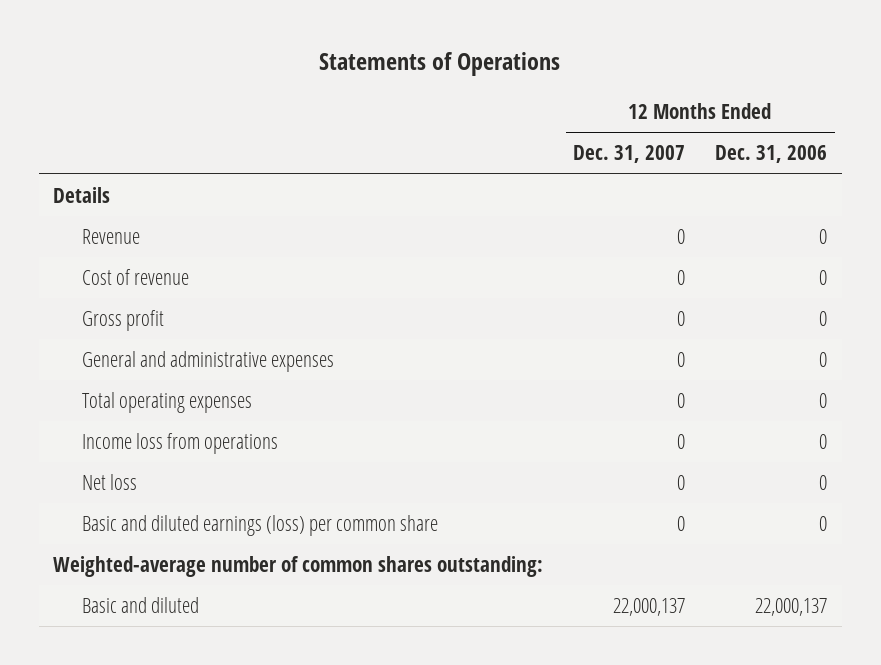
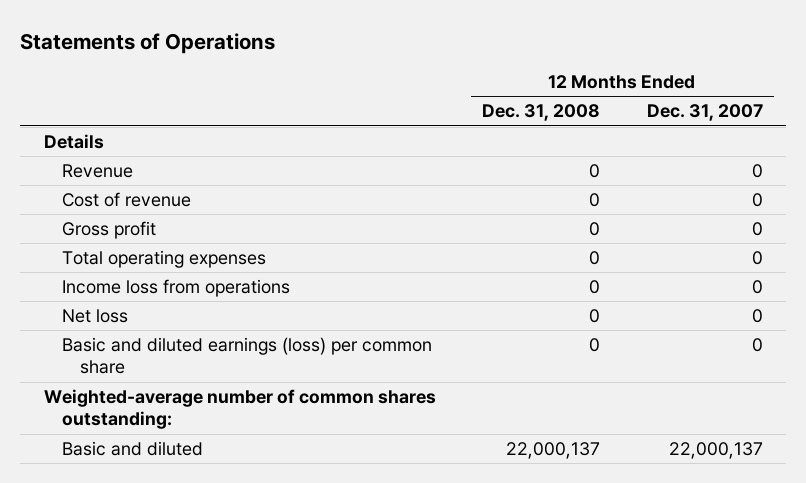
[715,145,828,164] Dec. 31, 2006 -> none
none -> [482,104,601,122] Dec. 31, 2008
[82,351,335,373] General and administrative expenses -> none

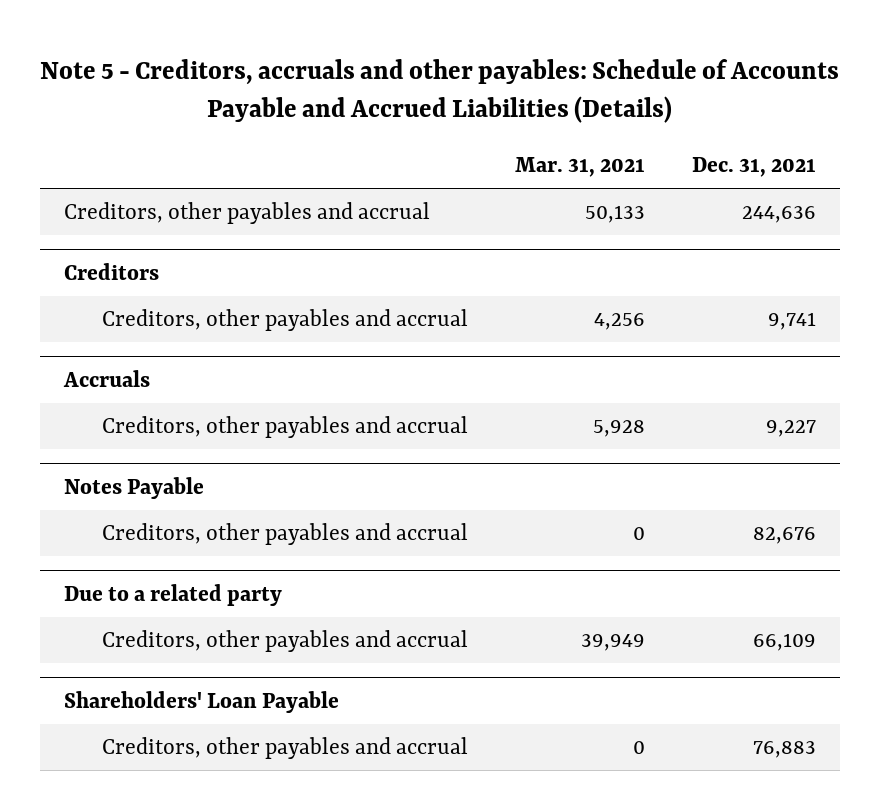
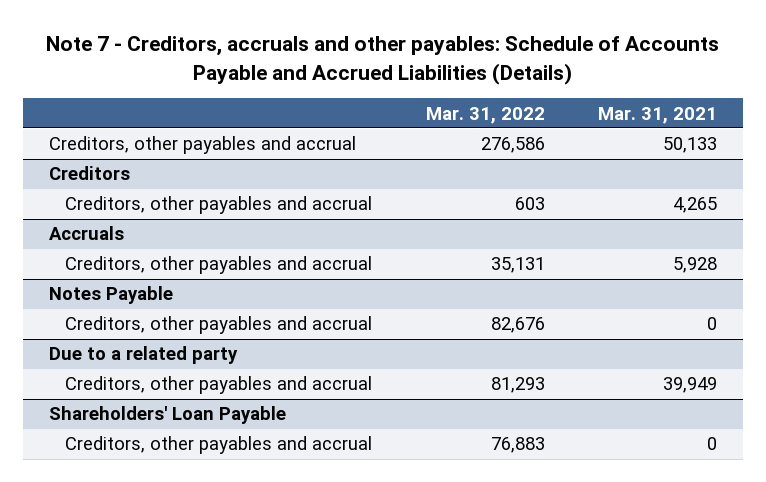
[39,58,839,124] Note 5 - Creditors, accruals and other payables: Schedule of Accounts Payable and Accrued Liabilities (Details) -> [46,36,720,85] Note 7 - Creditors, accruals and other payables: Schedule of Accounts Payable and Accrued Liabilities (Details)
[692,157,817,178] Dec. 31, 2021 -> none
none -> [425,106,545,124] Mar. 31, 2022
[593,313,645,331] 4,256 -> [672,197,717,214] 4,265

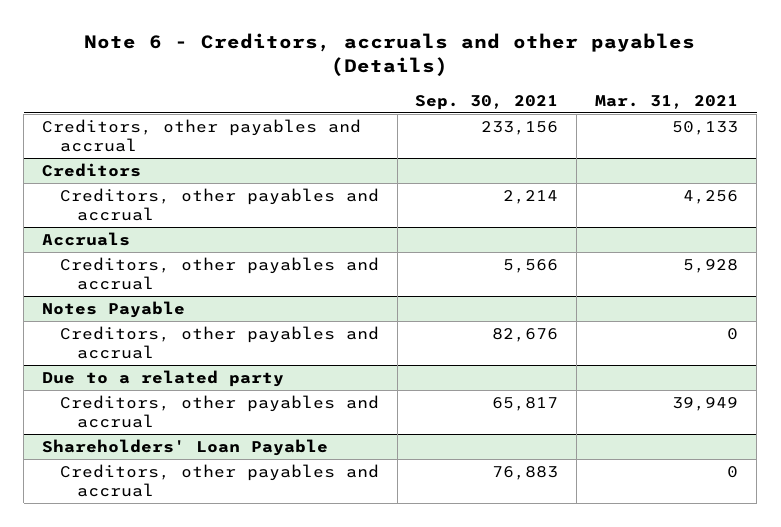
[46,36,720,85] Note 7 - Creditors, accruals and other payables: Schedule of Accounts Payable and Accrued Liabilities (Details) -> [84,33,696,77] Note 6 - Creditors, accruals and other payables (Details)
[425,106,545,124] Mar. 31, 2022 -> none
none -> [415,94,559,110] Sep. 30, 2021
[672,197,717,214] 4,265 -> [683,189,739,204] 4,256

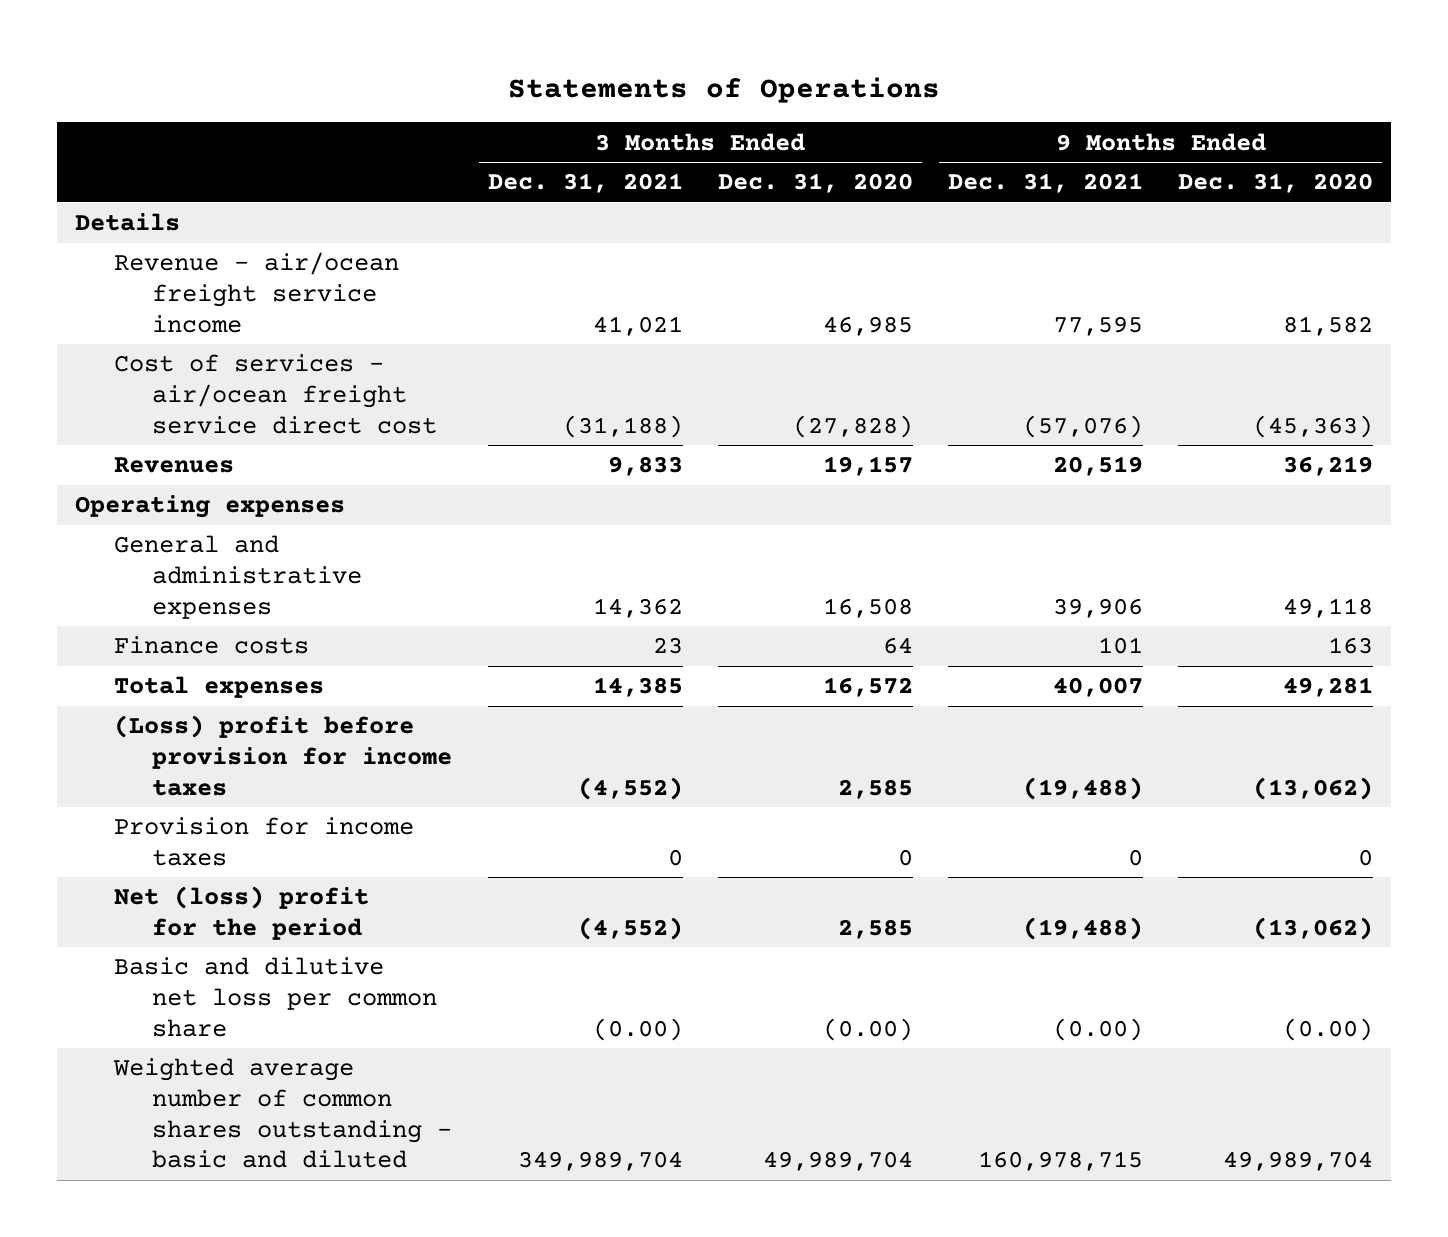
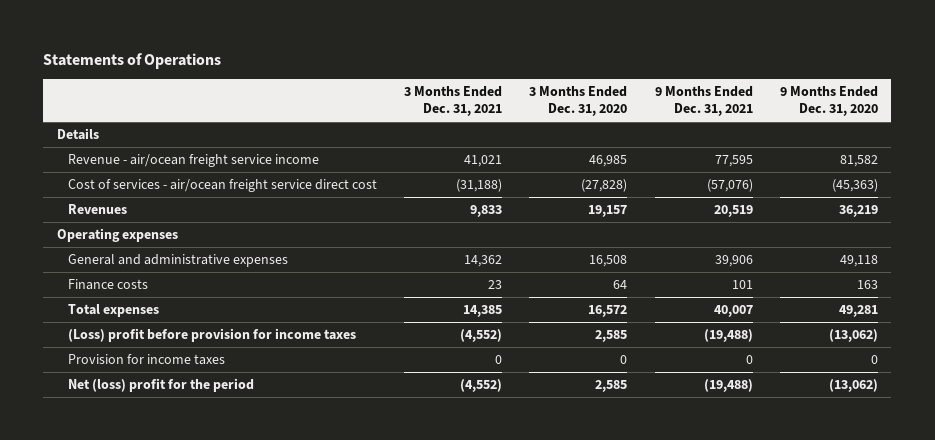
[113,957,438,1037] Basic and dilutive net loss per common share -> none
[112,1058,453,1169] Weighted average number of common shares outstanding - basic and diluted -> none

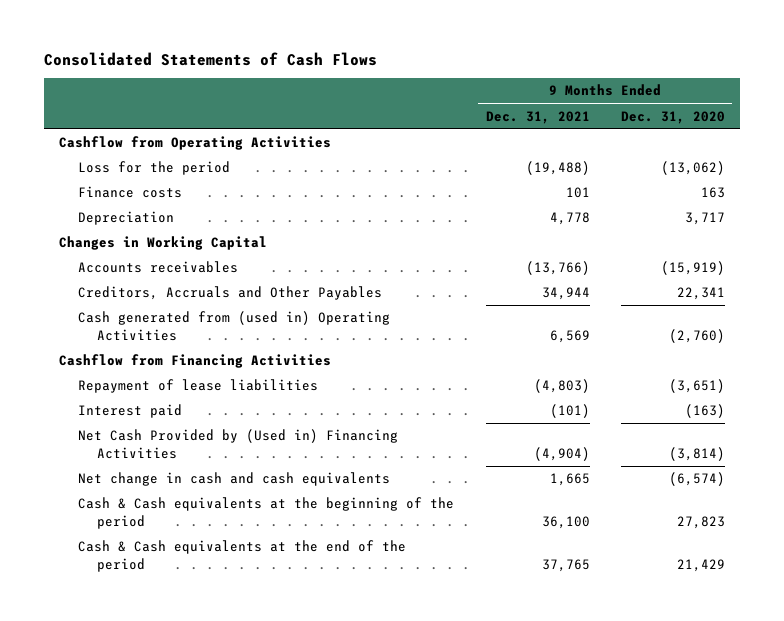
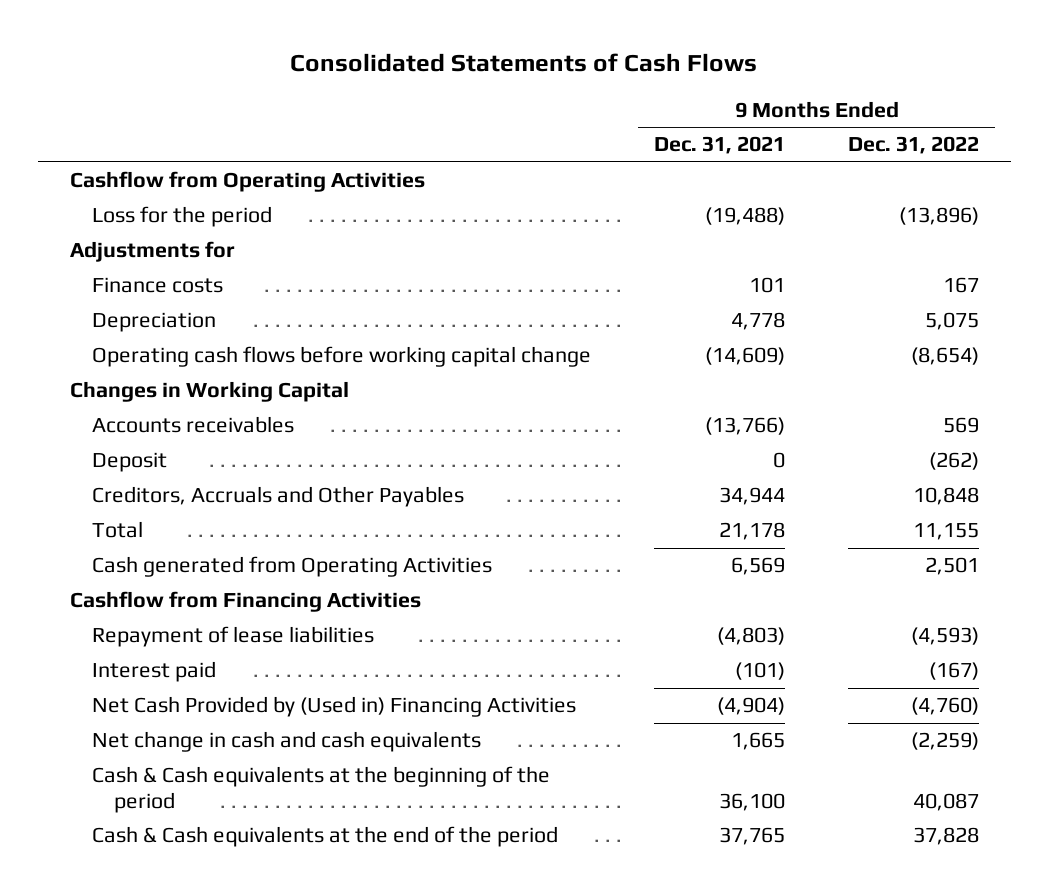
[620,110,725,124] Dec. 31, 2020 -> none
none -> [848,136,980,155] Dec. 31, 2022
none -> [69,241,235,263] Adjustments for
none -> [91,346,591,368] Operating cash flows before working capital change
none -> [91,452,167,473] Deposit
none -> [91,521,143,539] Total
[78,311,391,341] Cash generated from (used in) Operating Activities -> [91,556,492,578] Cash generated from Operating Activities

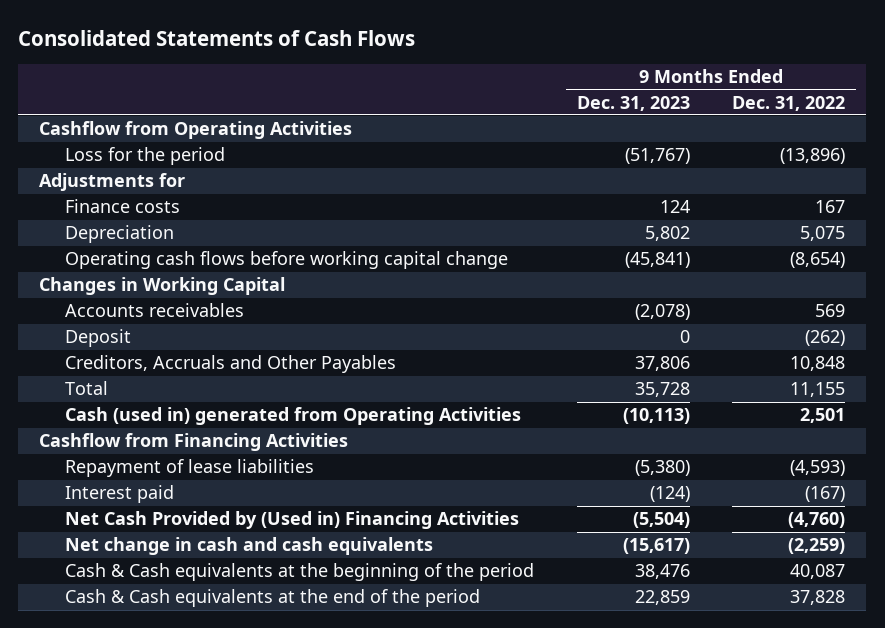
[653,136,785,155] Dec. 31, 2021 -> none
none -> [576,95,690,111] Dec. 31, 2023
[91,556,492,578] Cash generated from Operating Activities -> [65,407,522,426] Cash (used in) generated from Operating Activities

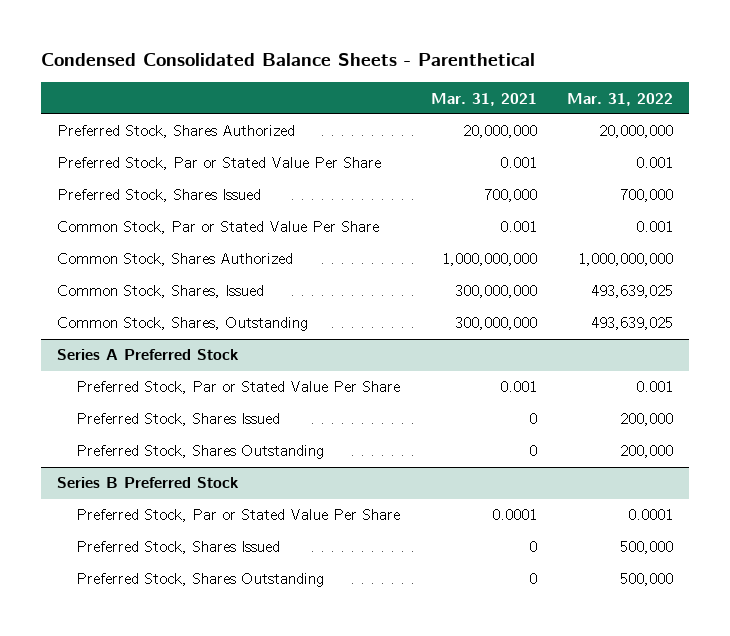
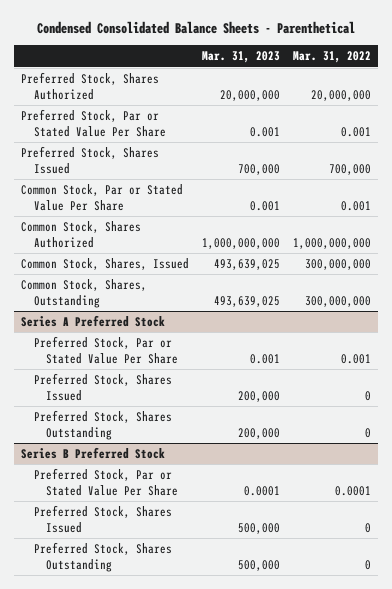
[430,92,537,106] Mar. 31, 2021 -> none
none -> [201,51,280,64] Mar. 31, 2023
[591,285,674,299] 493,639,025 -> [305,259,372,271] 300,000,000
[591,317,674,331] 493,639,025 -> [305,295,372,307] 300,000,000
[620,413,674,427] 200,000 -> [365,390,372,401] 0
[620,445,674,459] 200,000 -> [365,427,372,438] 0
[620,541,674,555] 500,000 -> [365,522,372,533] 0
[620,573,674,587] 500,000 -> [365,559,372,570] 0

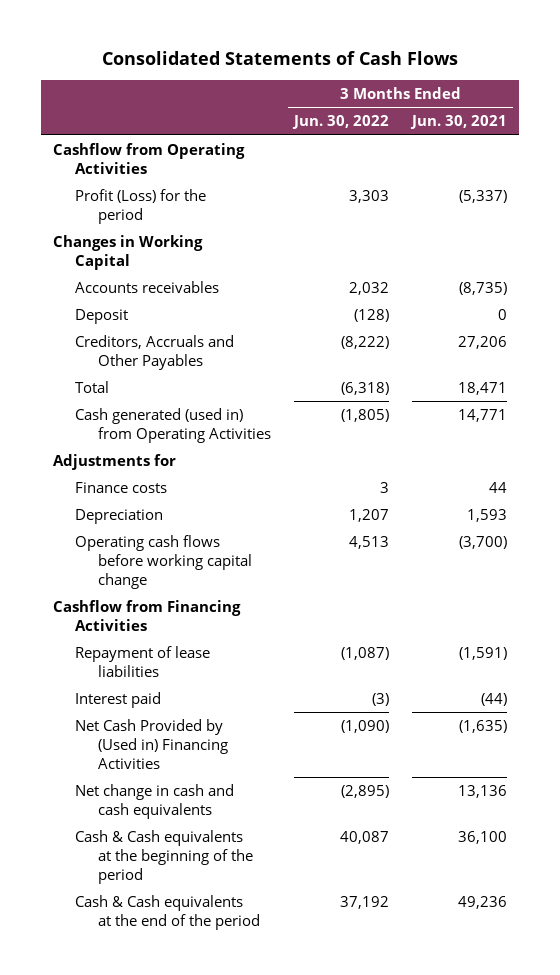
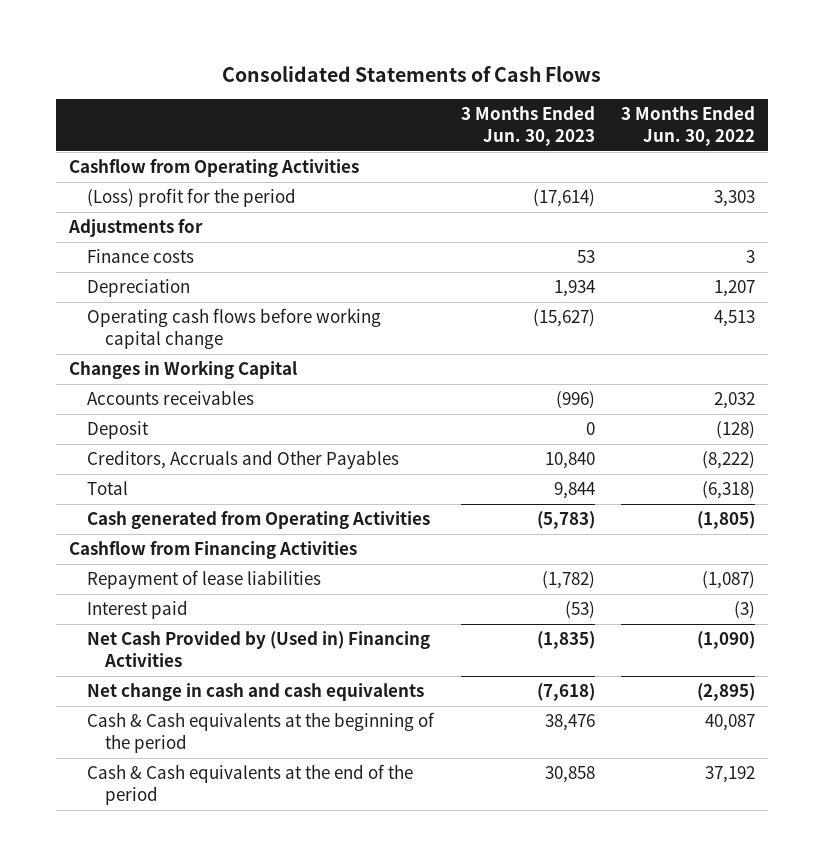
[410,115,508,130] Jun. 30, 2021 -> none
none -> [460,106,595,147] 3 Months Ended Jun. 30, 2023
[75,189,207,224] Profit (Loss) for the period -> [87,188,297,208] (Loss) profit for the period
[52,454,176,471] Adjustments for -> [67,219,203,238] Adjustments for
[75,482,168,494] Finance costs -> [87,249,195,264] Finance costs
[75,509,164,525] Depreciation -> [87,279,191,298] Depreciation
[75,535,253,589] Operating cash flows before working capital change -> [87,308,382,350] Operating cash flows before working capital change
[75,408,272,443] Cash generated (used in) from Operating Activities -> [87,511,431,530] Cash generated from Operating Activities

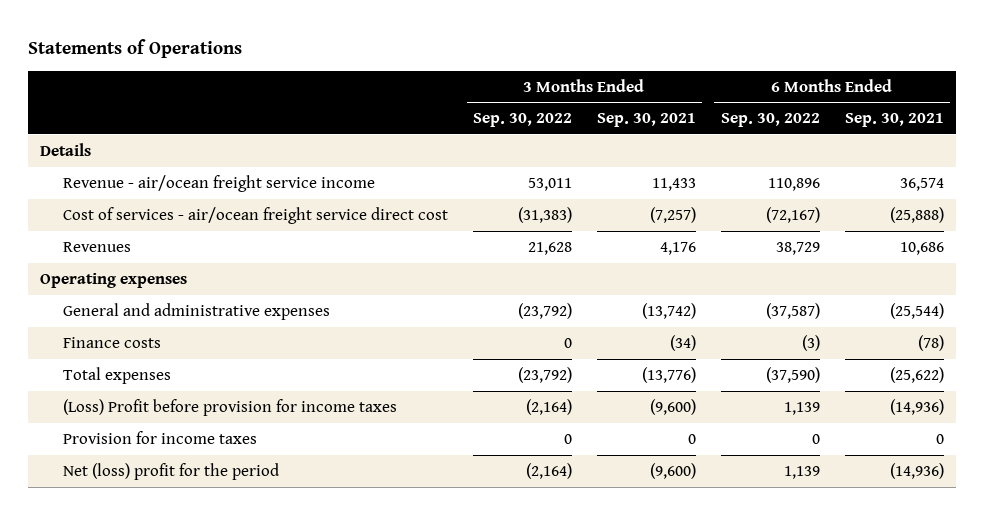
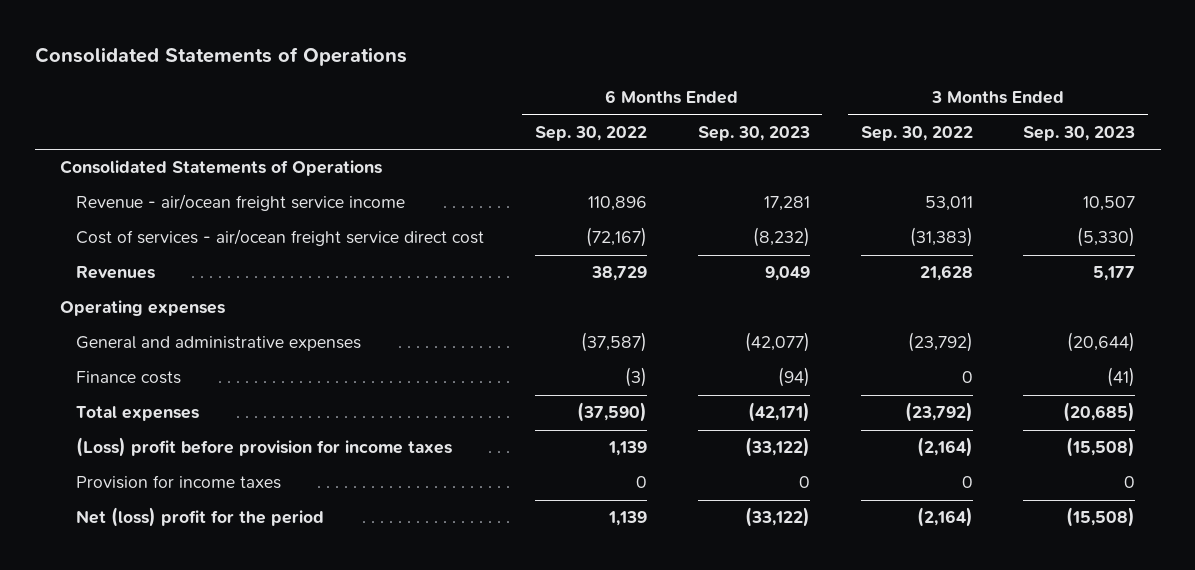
[28,38,243,58] Statements of Operations -> [34,47,407,67] Consolidated Statements of Operations
[596,113,696,128] Sep. 30, 2021 -> none
[844,113,944,128] Sep. 30, 2021 -> none
none -> [697,125,810,141] Sep. 30, 2023
none -> [1023,125,1136,141] Sep. 30, 2023
[40,142,92,156] Details -> none
none -> [60,160,383,177] Consolidated Statements of Operations
[62,398,397,416] (Loss) Profit before provision for income taxes -> [76,437,453,458] (Loss) profit before provision for income taxes

